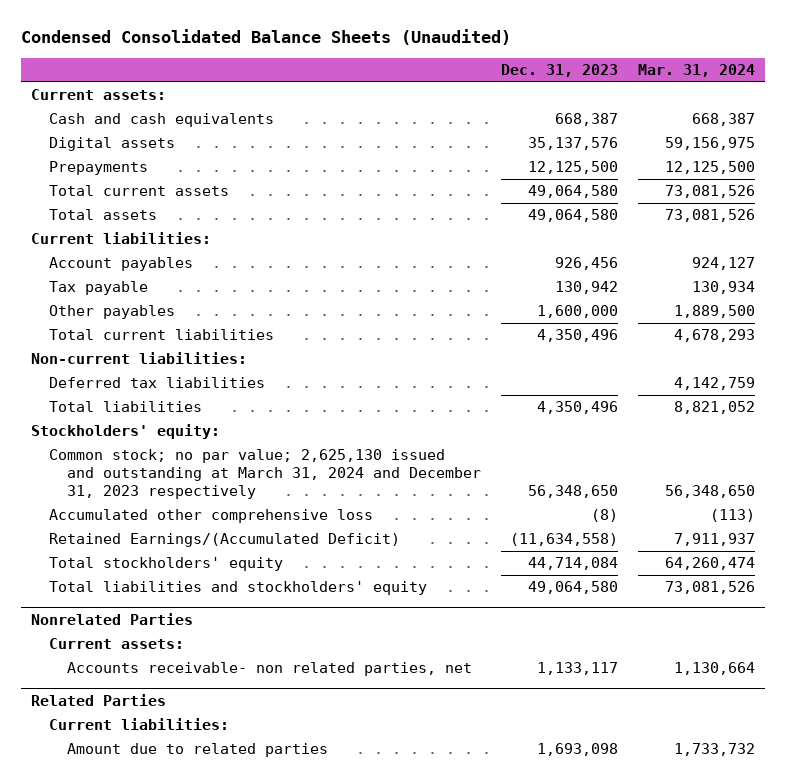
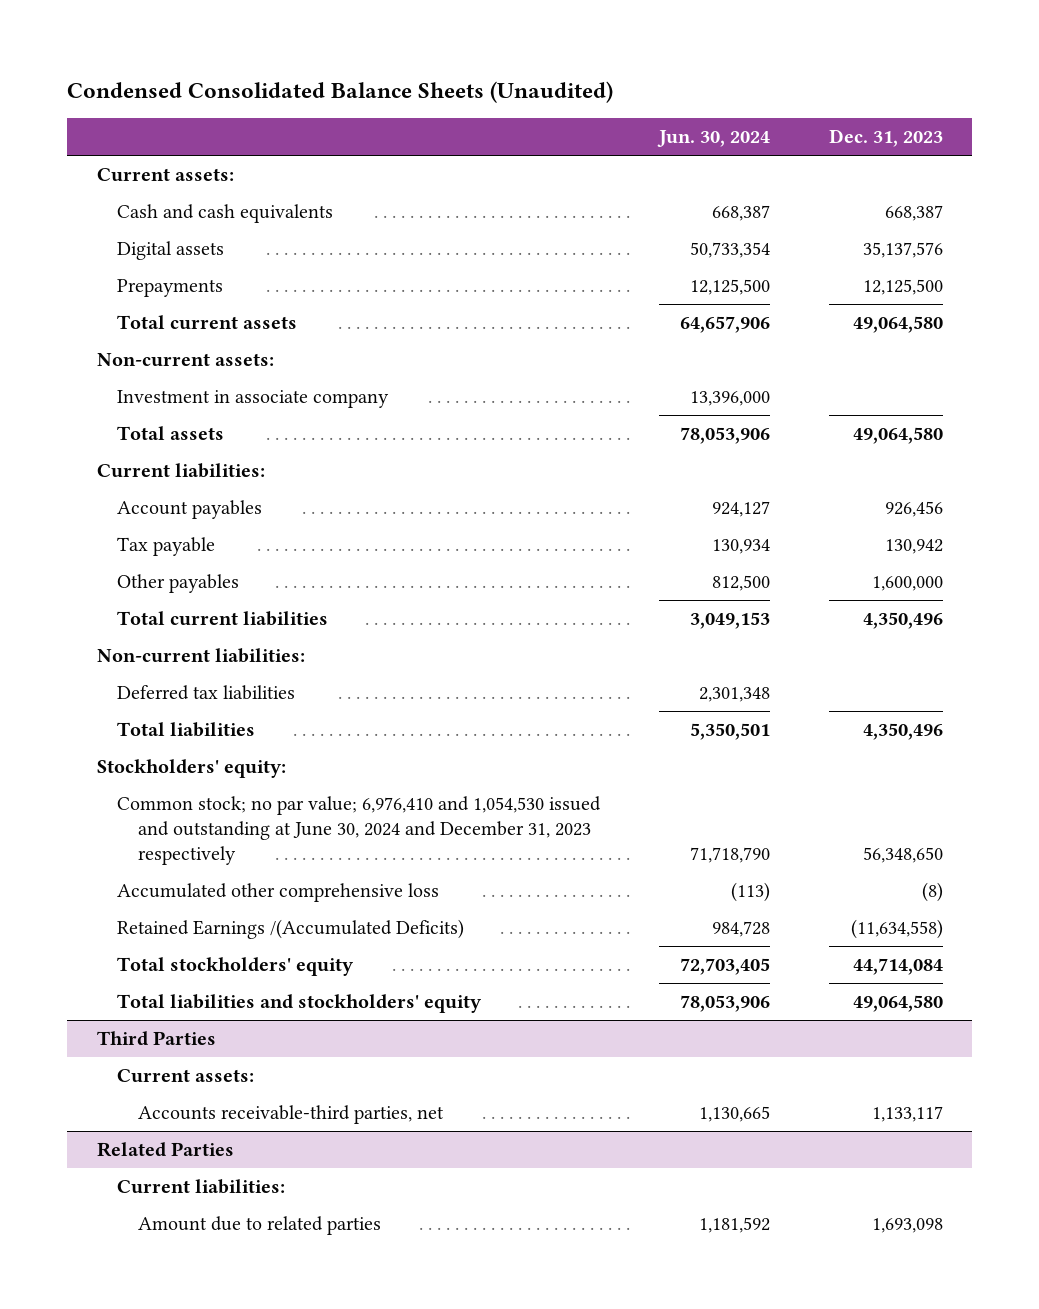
[637,64,755,78] Mar. 31, 2024 -> none
none -> [656,129,770,147] Jun. 30, 2024
none -> [96,353,274,368] Non-current assets:
none -> [117,390,390,409] Investment in associate company
[48,449,482,500] Common stock; no par value; 2,625,130 issued and outstanding at March 31, 2024 and December 31, 2023 respectively -> [117,796,602,865] Common stock; no par value; 6,976,410 and 1,054,530 issued and outstanding at June 30, 2024 and December 31, 2023 respectively
[48,533,400,548] Retained Earnings/(Accumulated Deficit) -> [117,919,465,940] Retained Earnings /(Accumulated Deficits)
[30,613,193,626] Nonrelated Parties -> [96,1031,216,1047] Third Parties
[67,662,473,677] Accounts receivable- non related parties, net -> [137,1105,444,1125] Accounts receivable-third parties, net

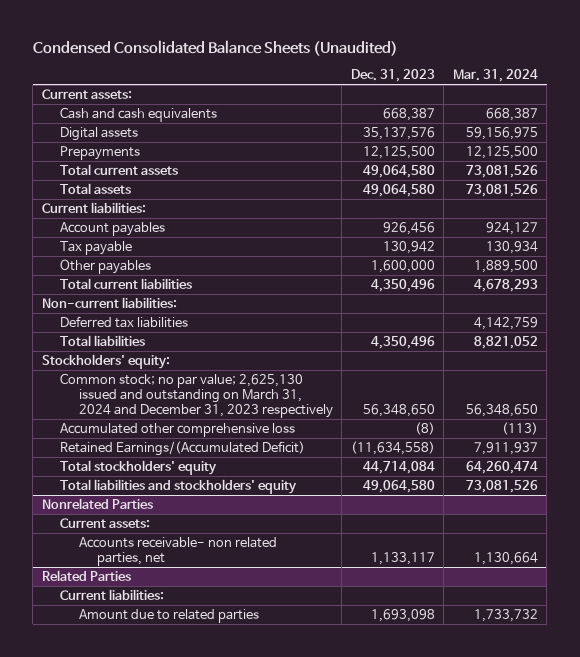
[656,129,770,147] Jun. 30, 2024 -> none
none -> [452,69,538,83] Mar. 31, 2024
[96,353,274,368] Non-current assets: -> none
[117,390,390,409] Investment in associate company -> none
[117,796,602,865] Common stock; no par value; 6,976,410 and 1,054,530 issued and outstanding at June 30, 2024 and December 31, 2023 respectively -> [60,373,333,419] Common stock; no par value; 2,625,130 issued and outstanding on March 31, 2024 and December 31, 2023 respectively
[117,919,465,940] Retained Earnings /(Accumulated Deficits) -> [60,441,306,457] Retained Earnings/(Accumulated Deficit)
[96,1031,216,1047] Third Parties -> [41,498,153,510] Nonrelated Parties
[137,1105,444,1125] Accounts receivable-third parties, net -> [78,537,277,567] Accounts receivable- non related parties, net

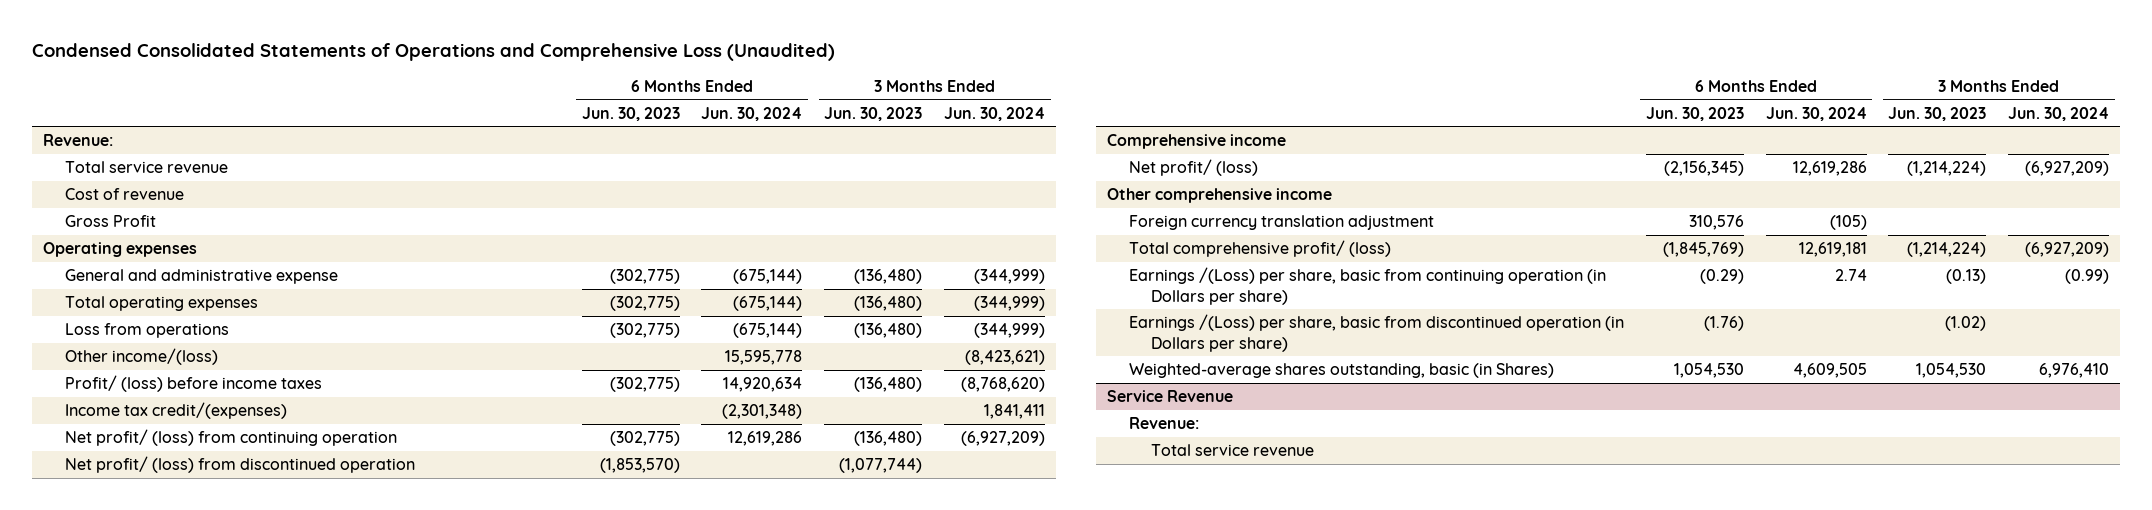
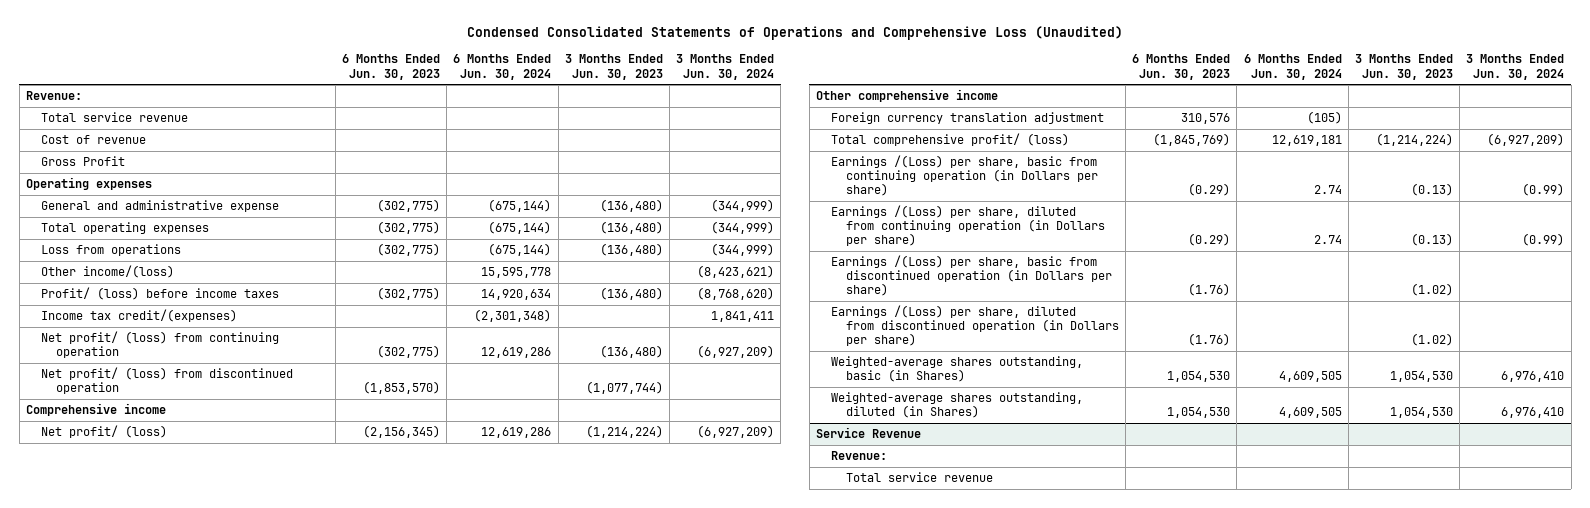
none -> [830,205,1105,247] Earnings /(Loss) per share, diluted from continuing operation (in Dollars per share)
none -> [830,305,1119,347] Earnings /(Loss) per share, diluted from discontinued operation (in Dollars per share)
none -> [830,392,1083,419] Weighted-average shares outstanding, diluted (in Shares)

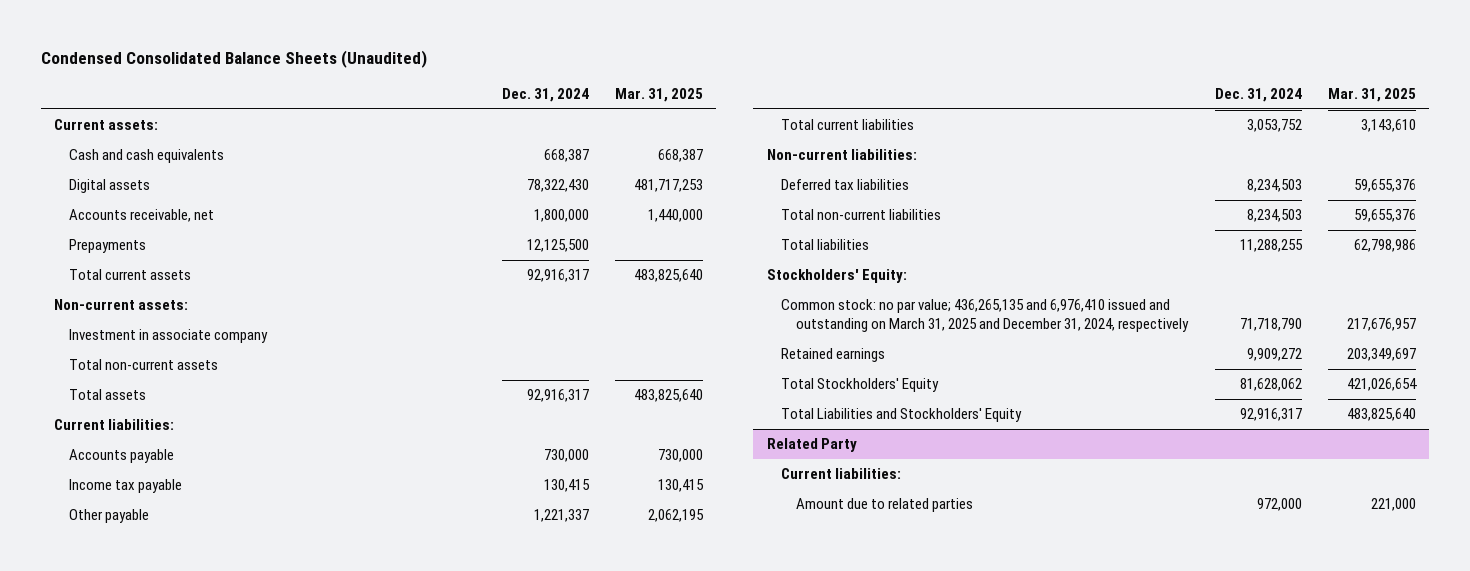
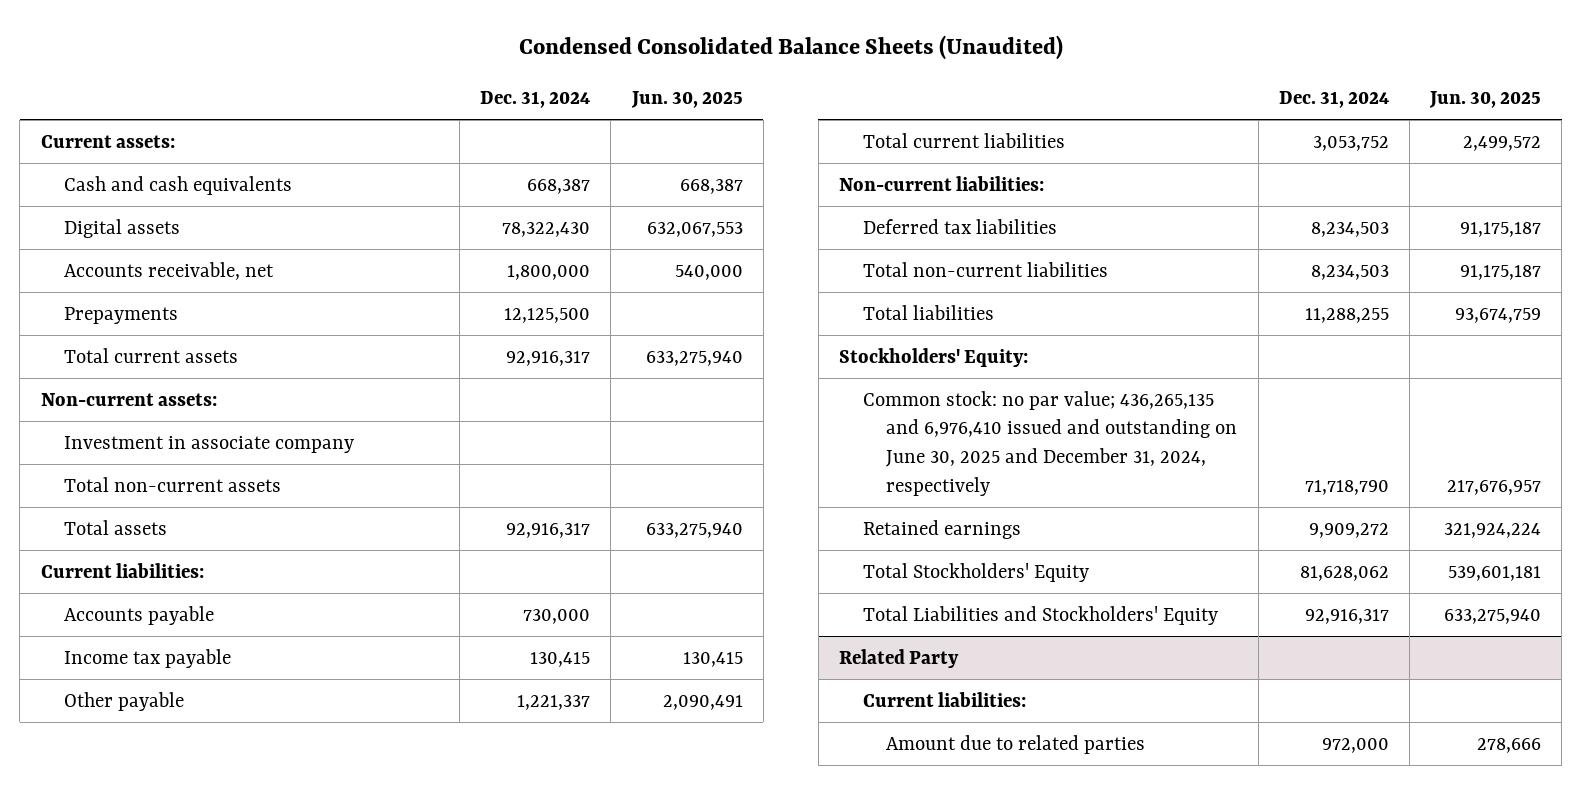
[615,87,704,102] Mar. 31, 2025 -> none
none -> [630,90,743,108] Jun. 30, 2025
[781,299,1190,333] Common stock: no par value; 436,265,135 and 6,976,410 issued and outstanding on March 31, 2025 and December 31, 2024, respectively -> [862,390,1238,496] Common stock: no par value; 436,265,135 and 6,976,410 issued and outstanding on June 30, 2025 and December 31, 2024, respectively

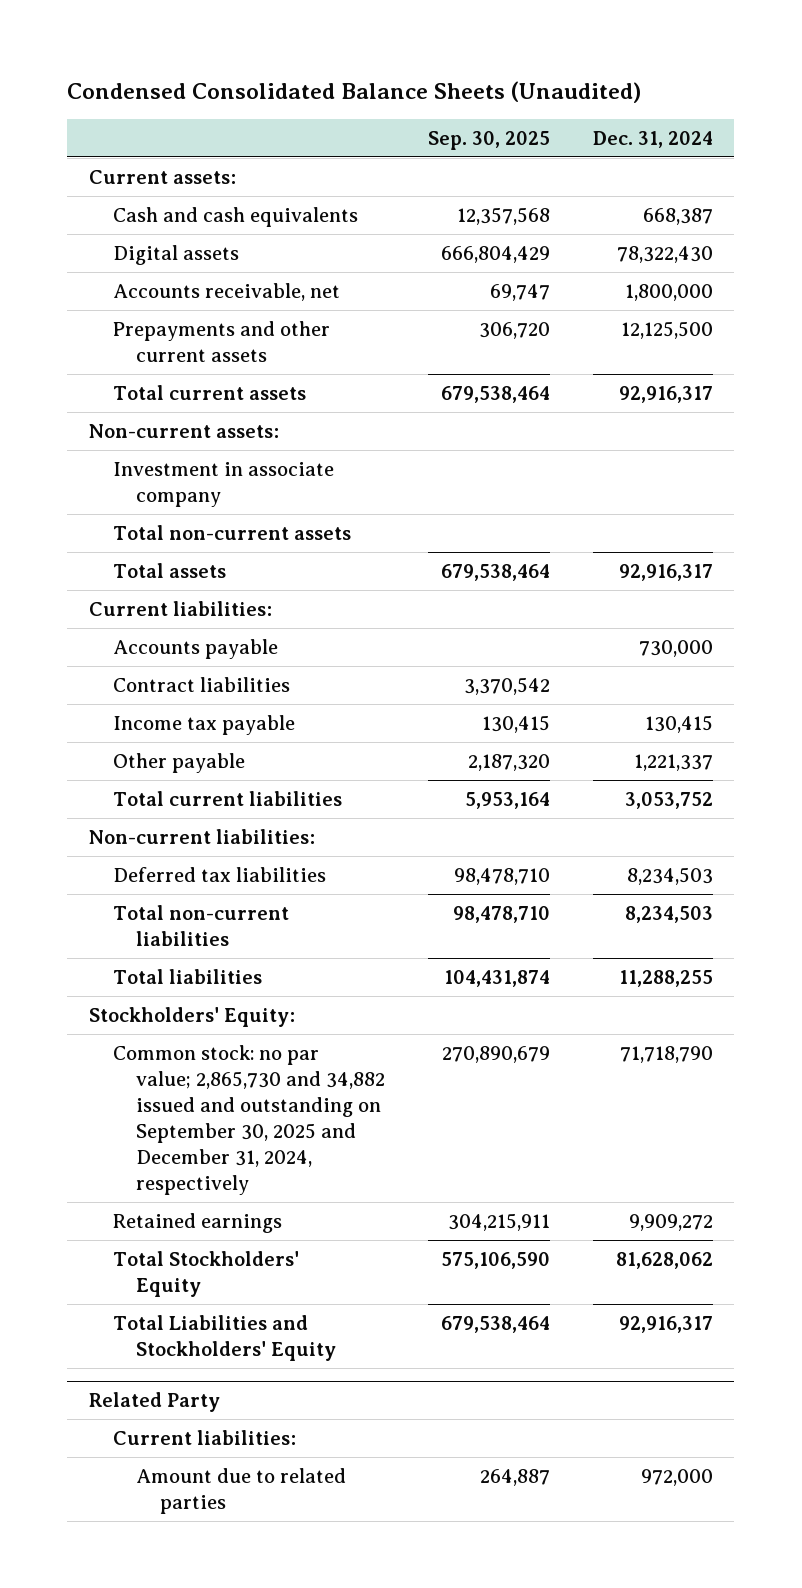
[630,90,743,108] Jun. 30, 2025 -> none
none -> [428,130,551,150] Sep. 30, 2025
[64,306,179,324] Prepayments -> [112,320,330,362] Prepayments and other current assets
none -> [112,676,290,692] Contract liabilities
[862,390,1238,496] Common stock: no par value; 436,265,135 and 6,976,410 issued and outstanding on June 30, 2025 and December 31, 2024, respectively -> [112,1044,386,1196] Common stock: no par value; 2,865,730 and 34,882 issued and outstanding on September 30, 2025 and December 31, 2024, respectively

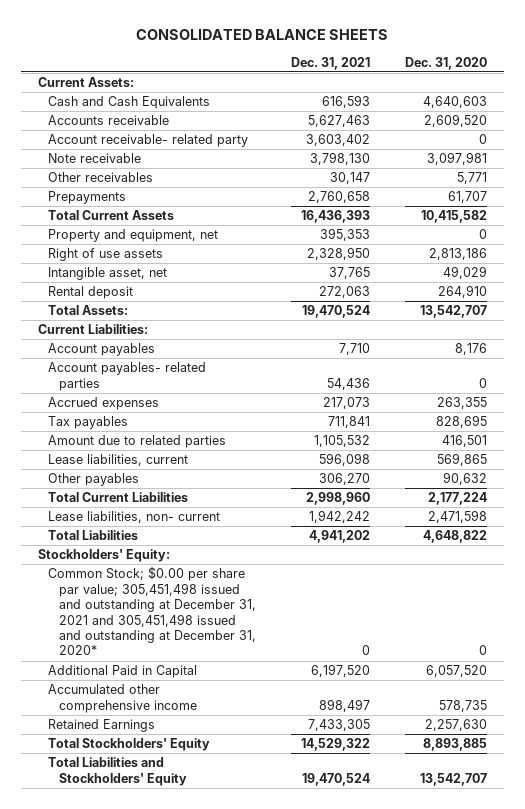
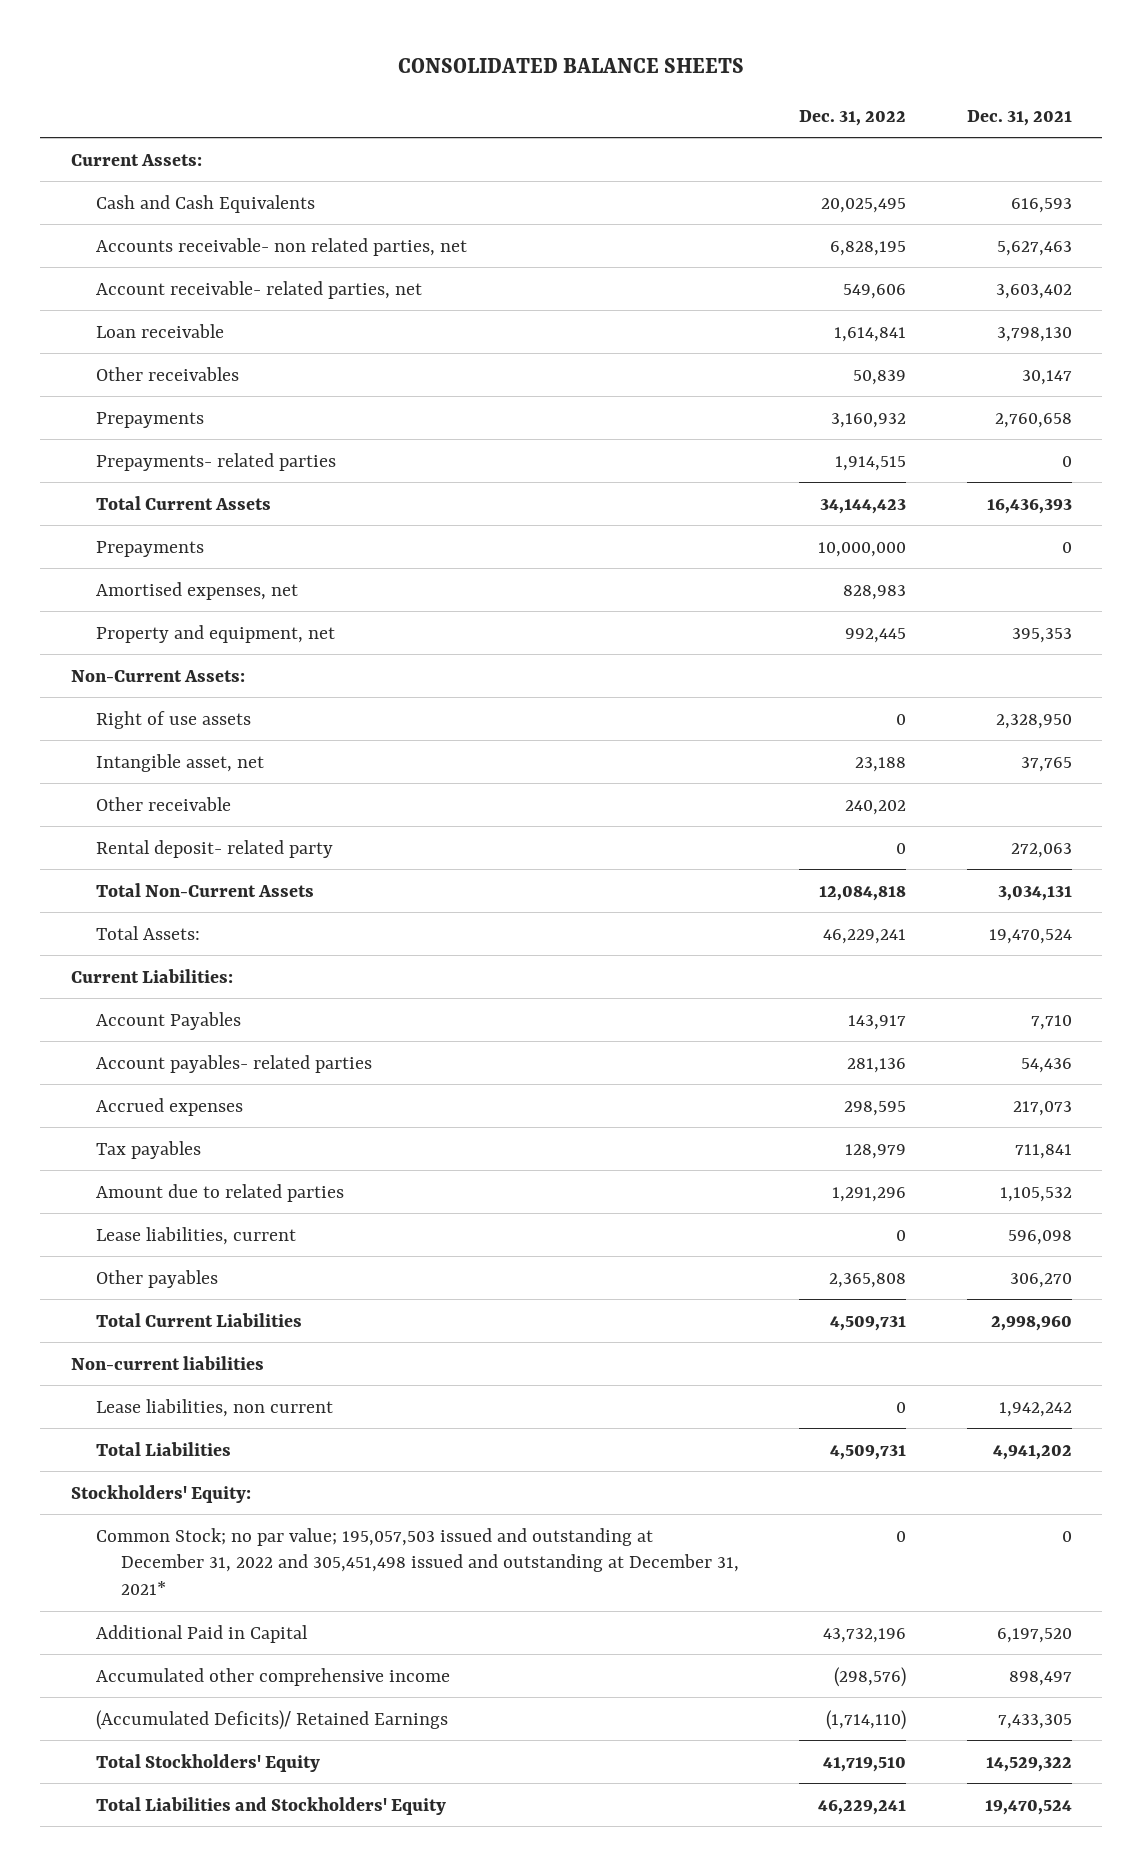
[404,56,487,70] Dec. 31, 2020 -> none
none -> [799,109,907,126] Dec. 31, 2022
[48,115,170,126] Accounts receivable -> [95,237,467,256] Accounts receivable- non related parties, net
[48,134,249,148] Account receivable- related party -> [95,280,422,299] Account receivable- related parties, net
[48,153,142,164] Note receivable -> [95,323,224,338] Loan receivable
none -> [95,452,336,471] Prepayments- related parties
none -> [95,540,204,557] Prepayments
none -> [95,581,298,600] Amortised expenses, net
none -> [70,669,245,682] Non-Current Assets:
none -> [95,796,231,811] Other receivable
[48,286,134,300] Rental deposit -> [95,839,333,858] Rental deposit- related party
none -> [95,882,314,897] Total Non-Current Assets
[48,343,156,357] Account payables -> [95,1011,241,1030] Account Payables
none -> [70,1355,264,1370] Non-current liabilities
[48,511,221,524] Lease liabilities, non- current -> [95,1398,333,1417] Lease liabilities, non current
[48,566,256,656] Common Stock; $0.00 per share par value; 305,451,498 issued and outstanding at December 31, 2021 and 305,451,498 issued and outstanding at December 31, 2020* -> [95,1527,740,1595] Common Stock; no par value; 195,057,503 issued and outstanding at December 31, 2022 and 305,451,498 issued and outstanding at December 31, 2021*
[48,719,156,733] Retained Earnings -> [95,1709,448,1730] (Accumulated Deficits)/ Retained Earnings

